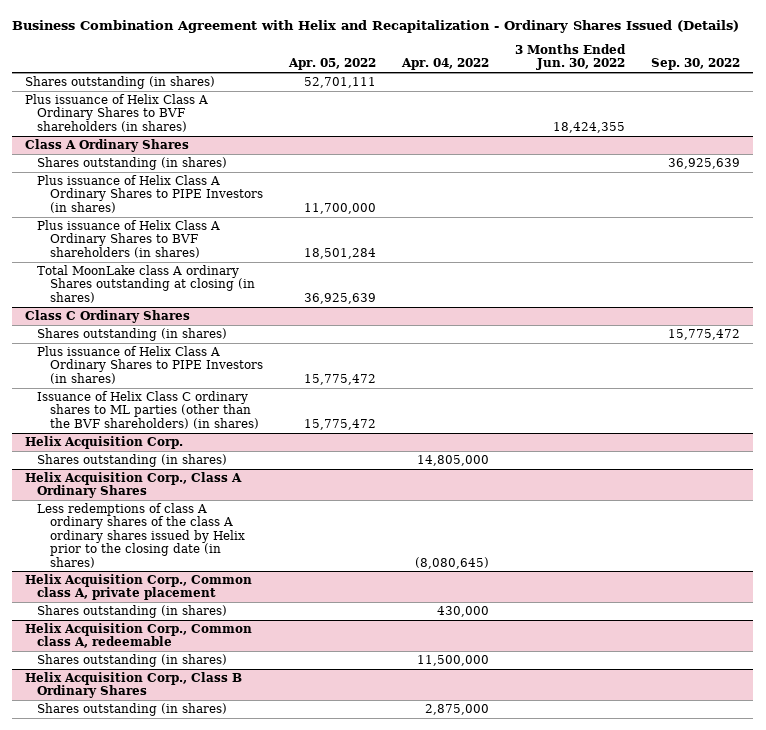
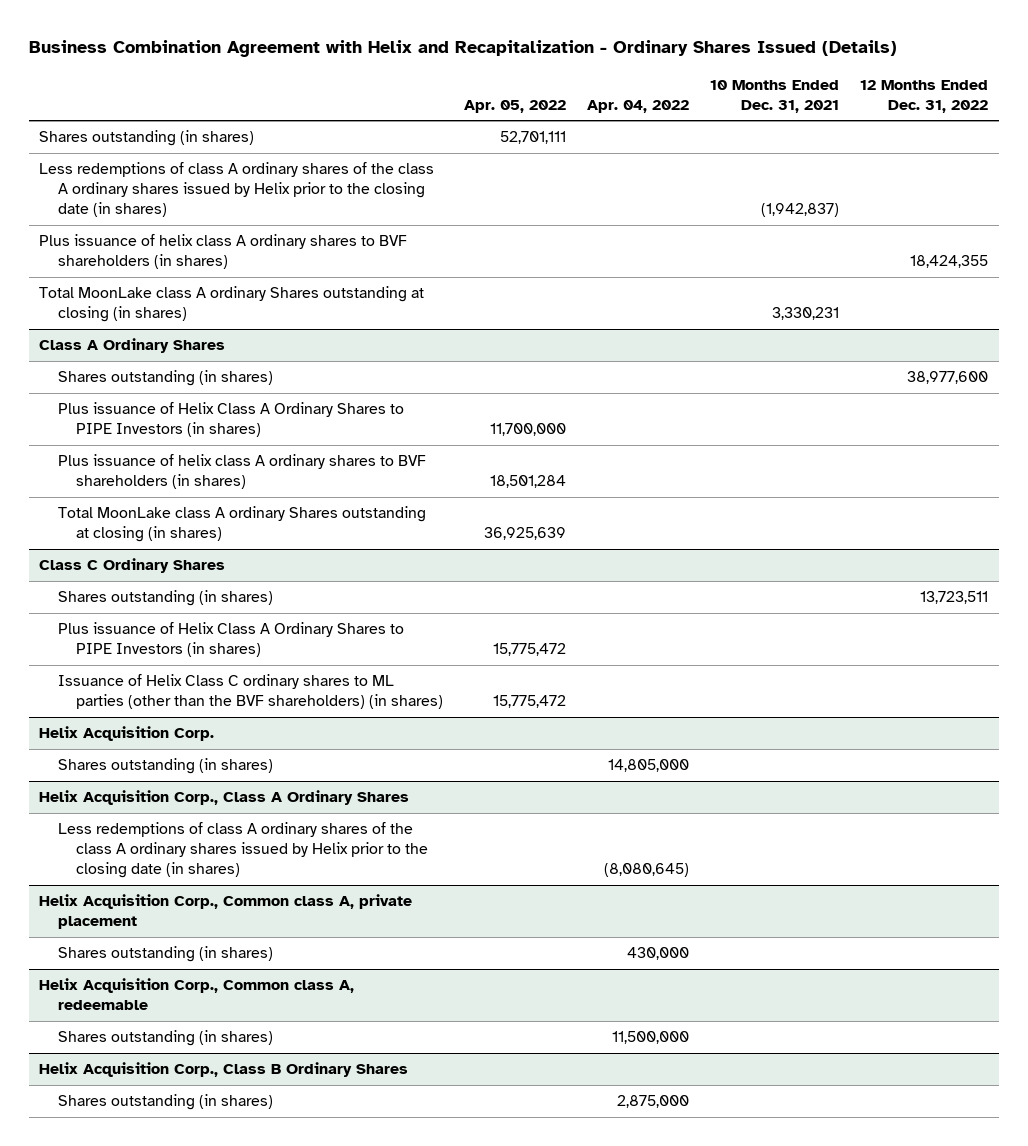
[514,44,626,71] 3 Months Ended Jun. 30, 2022 -> none
[651,58,741,71] Sep. 30, 2022 -> none
none -> [710,79,840,113] 10 Months Ended Dec. 31, 2021
none -> [860,79,989,113] 12 Months Ended Dec. 31, 2022
none -> [39,162,435,218] Less redemptions of class A ordinary shares of the class A ordinary shares issued by Helix prior to the closing date (in shares)
[25,93,209,132] Plus issuance of Helix Class A Ordinary Shares to BVF shareholders (in shares) -> [39,234,408,270] Plus issuance of helix class A ordinary shares to BVF shareholders (in shares)
none -> [39,286,425,323] Total MoonLake class A ordinary Shares outstanding at closing (in shares)
[37,219,221,258] Plus issuance of Helix Class A Ordinary Shares to BVF shareholders (in shares) -> [57,454,426,490] Plus issuance of helix class A ordinary shares to BVF shareholders (in shares)

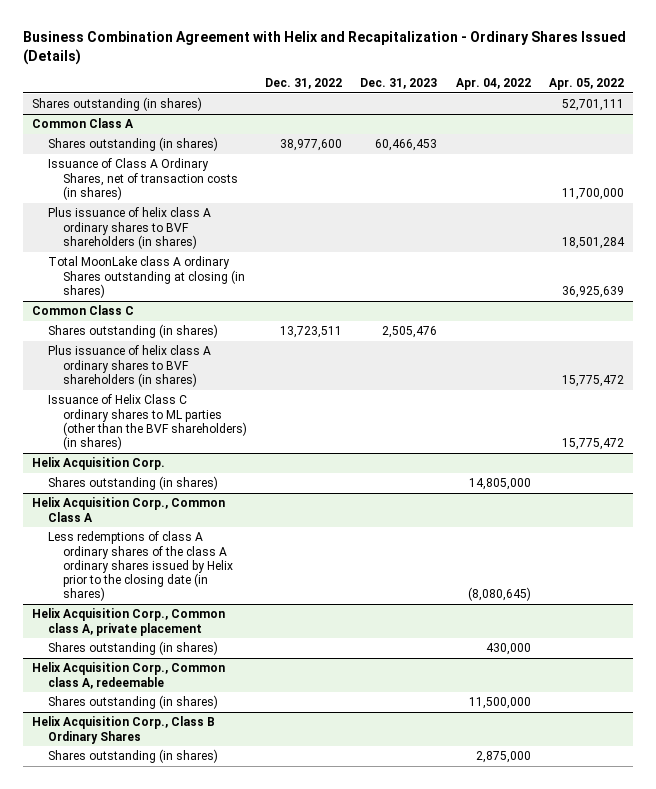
[710,79,840,113] 10 Months Ended Dec. 31, 2021 -> none
[860,79,989,113] 12 Months Ended Dec. 31, 2022 -> none
none -> [264,77,342,89] Dec. 31, 2022
none -> [360,77,438,89] Dec. 31, 2023
[39,162,435,218] Less redemptions of class A ordinary shares of the class A ordinary shares issued by Helix prior to the closing date (in shares) -> none
[39,234,408,270] Plus issuance of helix class A ordinary shares to BVF shareholders (in shares) -> none
[39,286,425,323] Total MoonLake class A ordinary Shares outstanding at closing (in shares) -> none
[39,338,226,354] Class A Ordinary Shares -> [32,118,135,129] Common Class A
[57,402,404,438] Plus issuance of Helix Class A Ordinary Shares to PIPE Investors (in shares) -> [47,158,238,200] Issuance of Class A Ordinary Shares, net of transaction costs (in shares)
[39,558,226,574] Class C Ordinary Shares -> [32,305,135,316] Common Class C
[57,622,404,658] Plus issuance of Helix Class A Ordinary Shares to PIPE Investors (in shares) -> [47,345,211,387] Plus issuance of helix class A ordinary shares to BVF shareholders (in shares)
[39,790,410,806] Helix Acquisition Corp., Class A Ordinary Shares -> [32,497,226,522] Helix Acquisition Corp., Common Class A

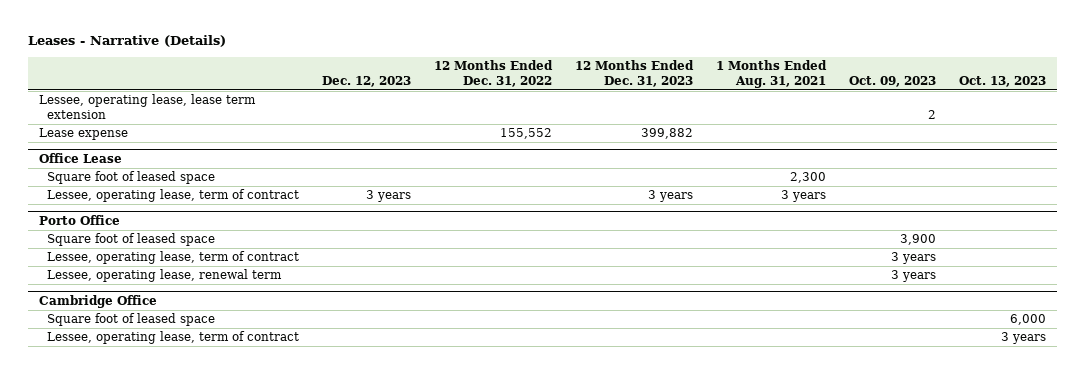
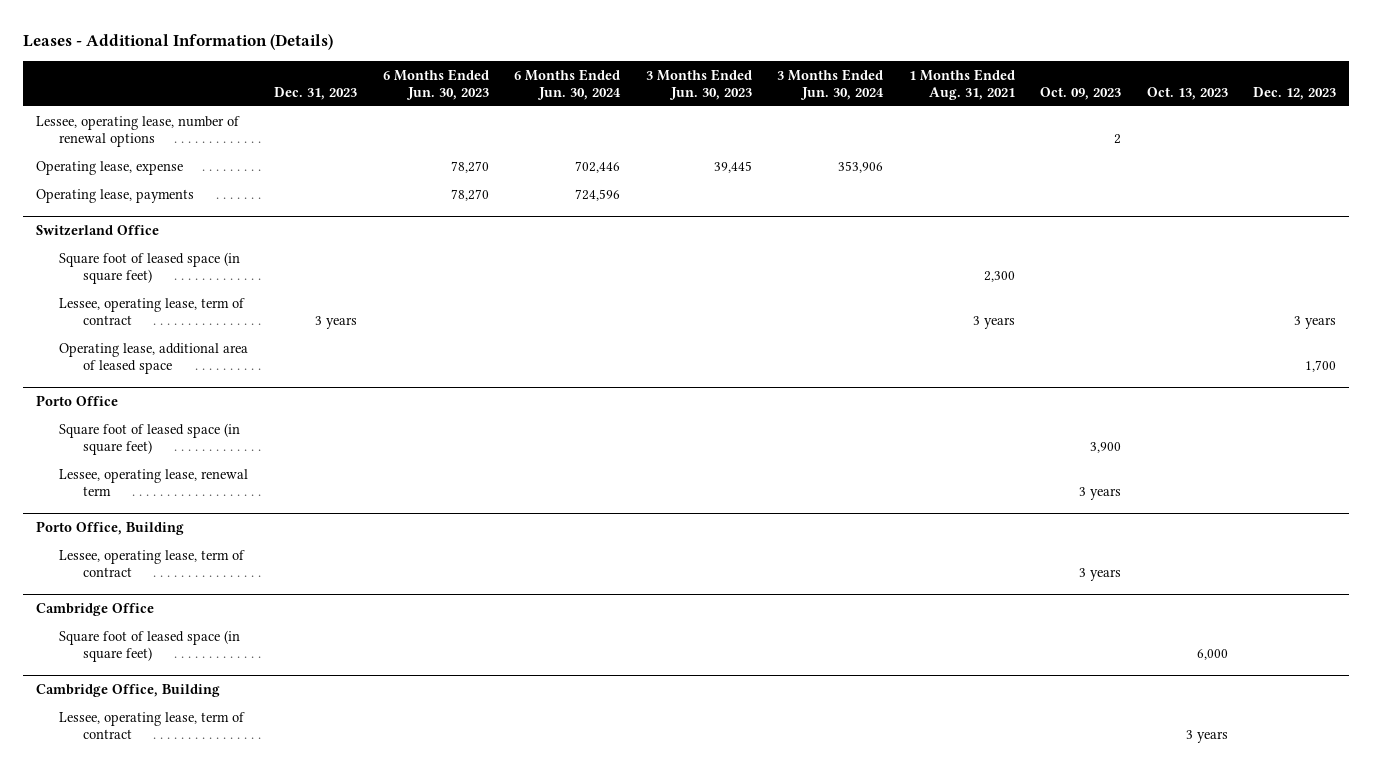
[27,35,226,48] Leases - Narrative (Details) -> [23,34,334,51] Leases - Additional Information (Details)
[434,60,554,87] 12 Months Ended Dec. 31, 2022 -> none
[575,60,695,87] 12 Months Ended Dec. 31, 2023 -> none
none -> [274,86,358,100] Dec. 31, 2023
none -> [382,68,489,100] 6 Months Ended Jun. 30, 2023
none -> [514,68,622,100] 6 Months Ended Jun. 30, 2024
none -> [645,68,752,100] 3 Months Ended Jun. 30, 2023
none -> [777,68,885,100] 3 Months Ended Jun. 30, 2024
[39,94,257,119] Lessee, operating lease, lease term extension -> [36,115,241,147] Lessee, operating lease, number of renewal options
[39,128,129,141] Lease expense -> [36,160,184,175] Operating lease, expense
none -> [36,188,195,203] Operating lease, payments
[39,152,123,163] Office Lease -> [36,225,160,237] Switzerland Office
[47,171,216,185] Square foot of leased space -> [59,251,241,284] Square foot of leased space (in square feet)
none -> [59,342,249,374] Operating lease, additional area of leased space
[47,251,300,265] Lessee, operating lease, term of contract -> none
[47,233,216,247] Square foot of leased space -> [59,422,241,455] Square foot of leased space (in square feet)
none -> [36,521,185,536] Porto Office, Building
none -> [59,549,246,577] Lessee, operating lease, term of contract
[47,331,300,345] Lessee, operating lease, term of contract -> none
[47,313,216,327] Square foot of leased space -> [59,629,241,662] Square foot of leased space (in square feet)
none -> [36,684,221,698] Cambridge Office, Building
none -> [59,711,246,739] Lessee, operating lease, term of contract

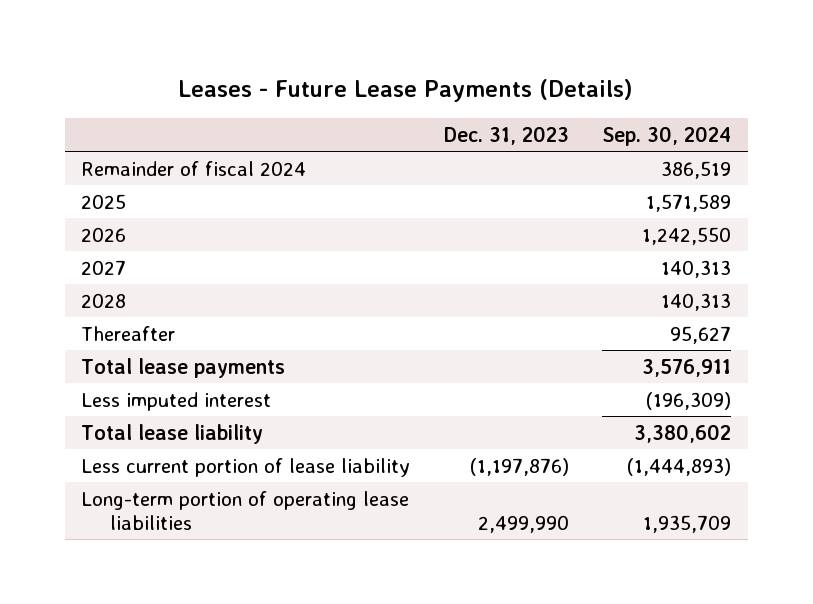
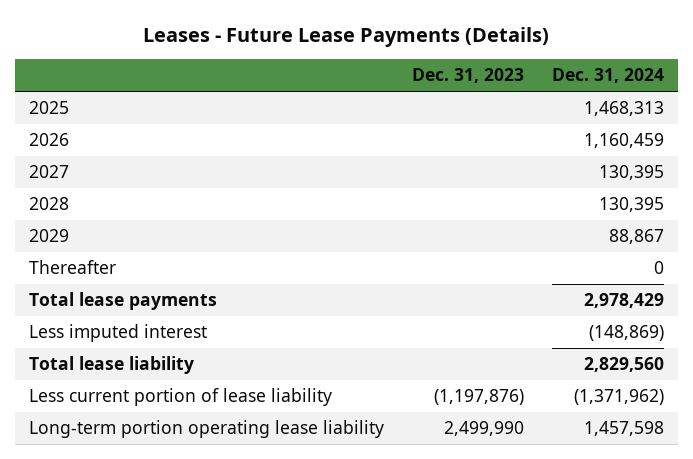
[602,125,732,146] Sep. 30, 2024 -> none
none -> [552,68,665,84] Dec. 31, 2024
[81,160,307,176] Remainder of fiscal 2024 -> none
none -> [28,229,69,243] 2029
[81,490,410,530] Long-term portion of operating lease liabilities -> [28,420,384,439] Long-term portion operating lease liability

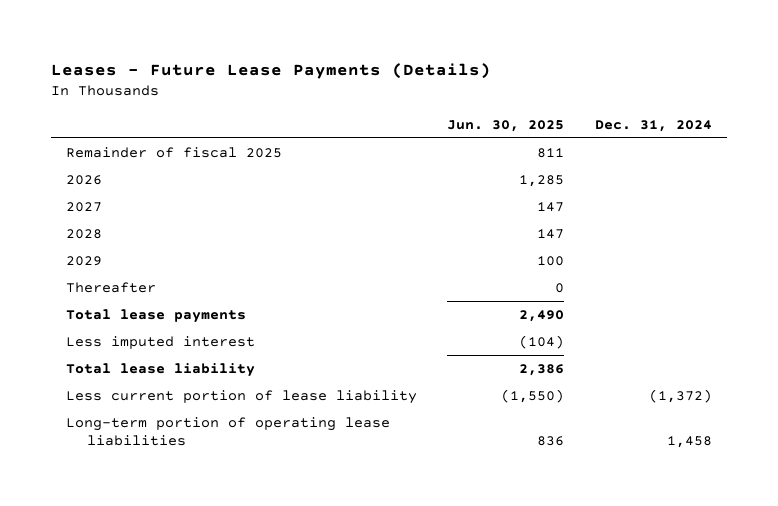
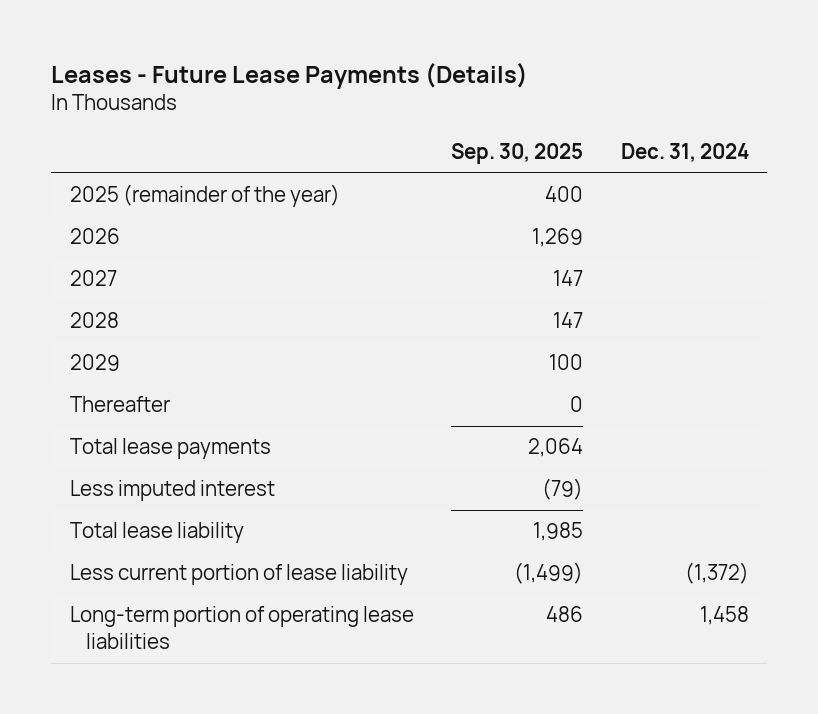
[447,119,565,132] Jun. 30, 2025 -> none
none -> [451,143,584,165] Sep. 30, 2025
[66,147,283,159] Remainder of fiscal 2025 -> [69,184,340,208] 2025 (remainder of the year)

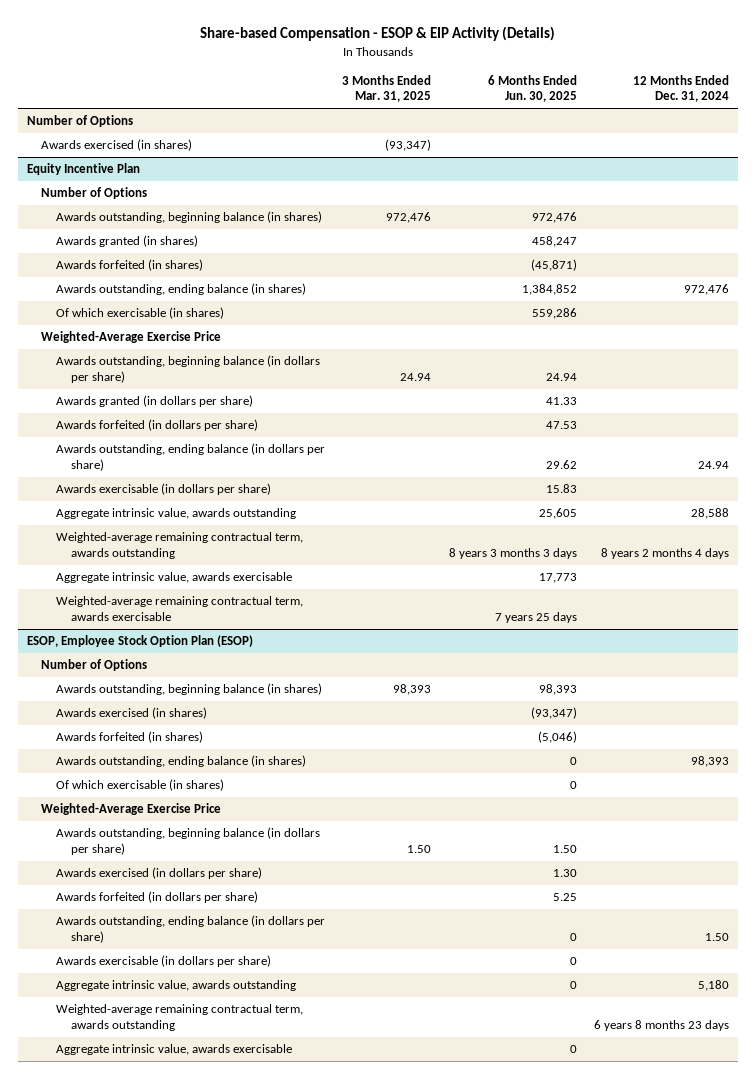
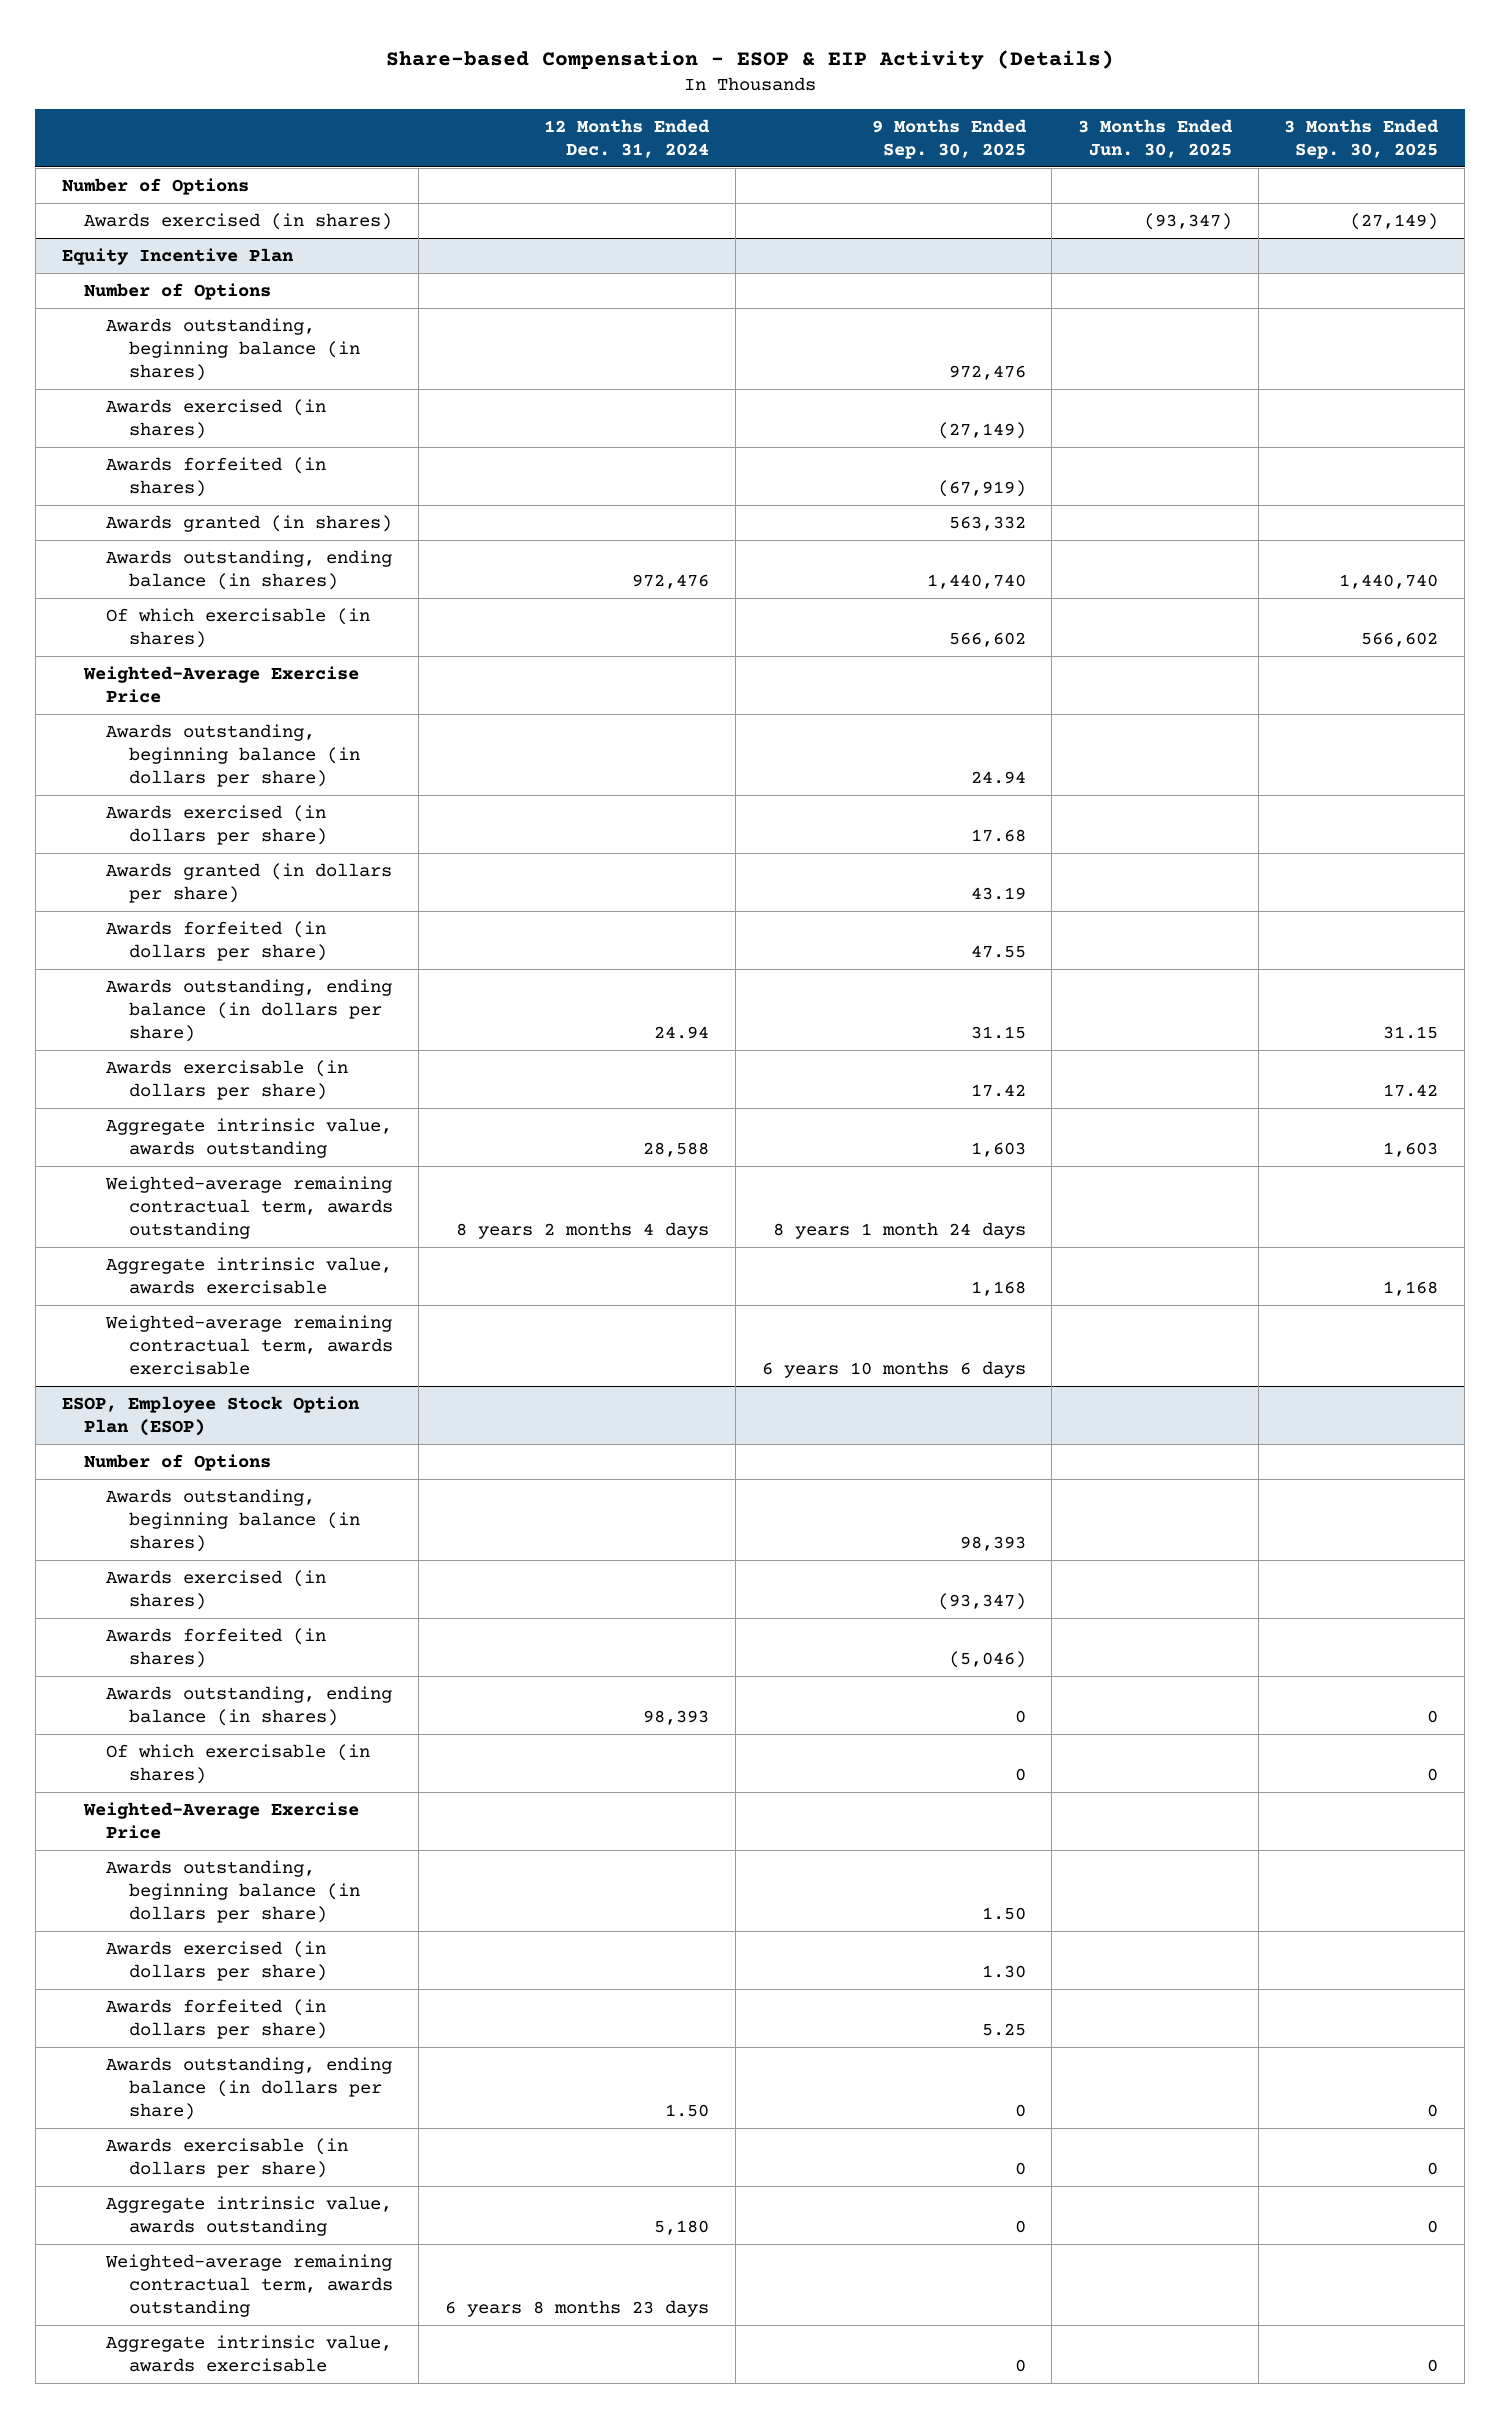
[342,74,432,103] 3 Months Ended Mar. 31, 2025 -> none
[487,74,577,103] 6 Months Ended Jun. 30, 2025 -> none
none -> [871,118,1027,159] 9 Months Ended Sep. 30, 2025
none -> [1077,118,1233,158] 3 Months Ended Jun. 30, 2025
none -> [1284,118,1440,159] 3 Months Ended Sep. 30, 2025
none -> [106,399,327,439] Awards exercised (in shares)
[56,235,199,248] Awards granted (in shares) -> [106,515,393,533] Awards granted (in shares)
none -> [106,805,327,845] Awards exercised (in dollars per share)

